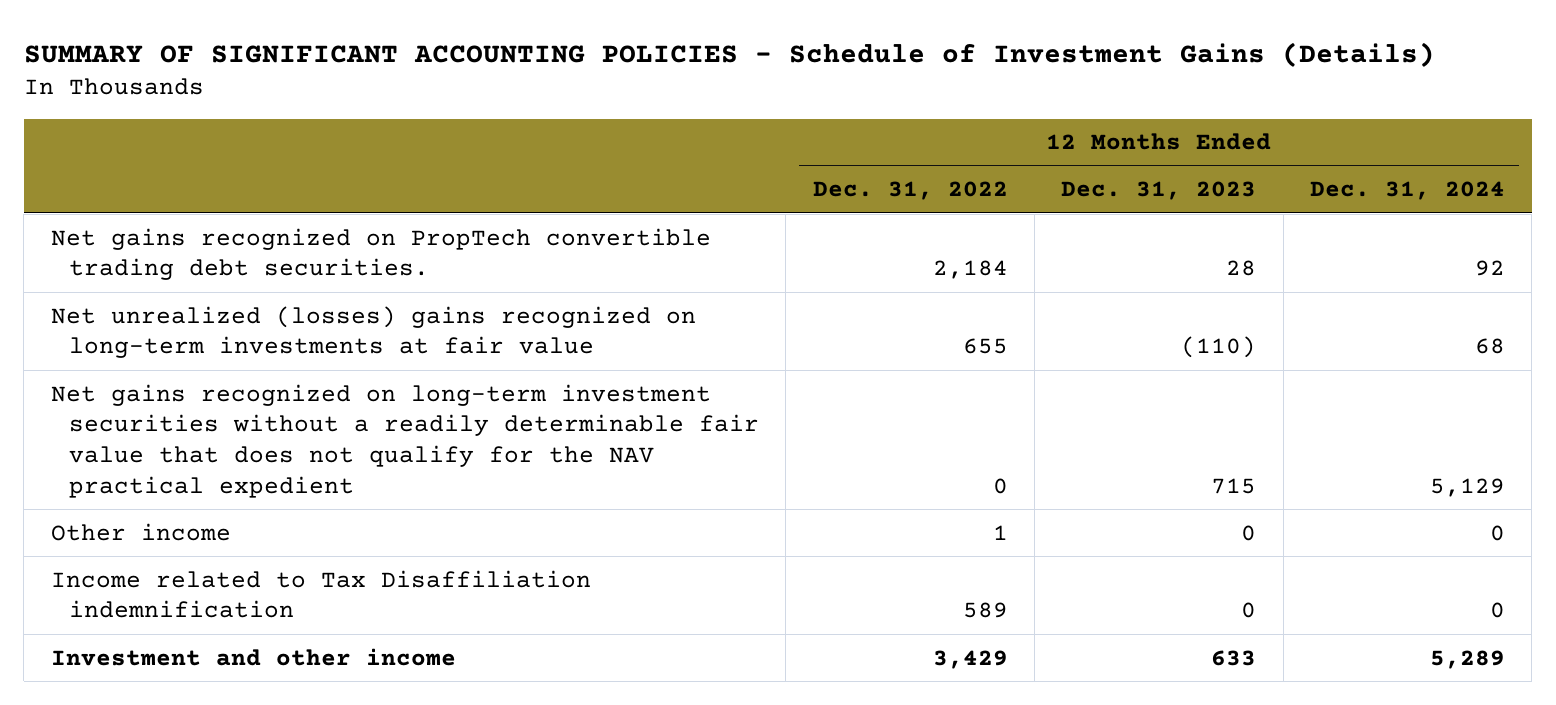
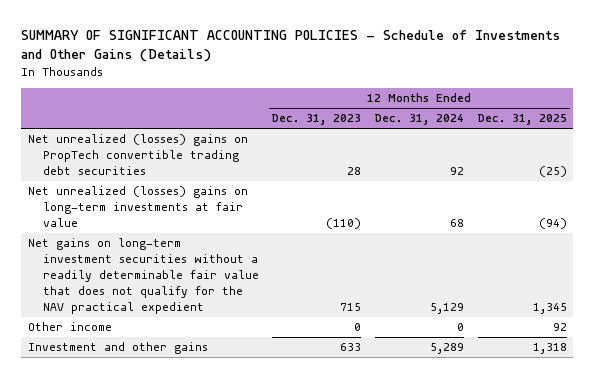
[23,41,1435,67] SUMMARY OF SIGNIFICANT ACCOUNTING POLICIES - Schedule of Investment Gains (Details) -> [21,30,561,63] SUMMARY OF SIGNIFICANT ACCOUNTING POLICIES - Schedule of Investments and Other Gains (Details)
[812,181,1008,201] Dec. 31, 2022 -> none
none -> [477,114,567,126] Dec. 31, 2025
[50,227,711,281] Net gains recognized on PropTech convertible trading debt securities. -> [28,134,249,176] Net unrealized (losses) gains on PropTech convertible trading debt securities
[50,305,696,359] Net unrealized (losses) gains recognized on long-term investments at fair value -> [28,186,249,228] Net unrealized (losses) gains on long-term investments at fair value
[50,383,759,498] Net gains recognized on long-term investment securities without a readily determinable fair value that does not qualify for the NAV practical expedient -> [28,238,259,314] Net gains on long-term investment securities without a readily determinable fair value that does not qualify for the NAV practical expedient
[50,569,591,619] Income related to Tax Disaffiliation indemnification -> none
[50,647,456,666] Investment and other income -> [28,342,209,355] Investment and other gains

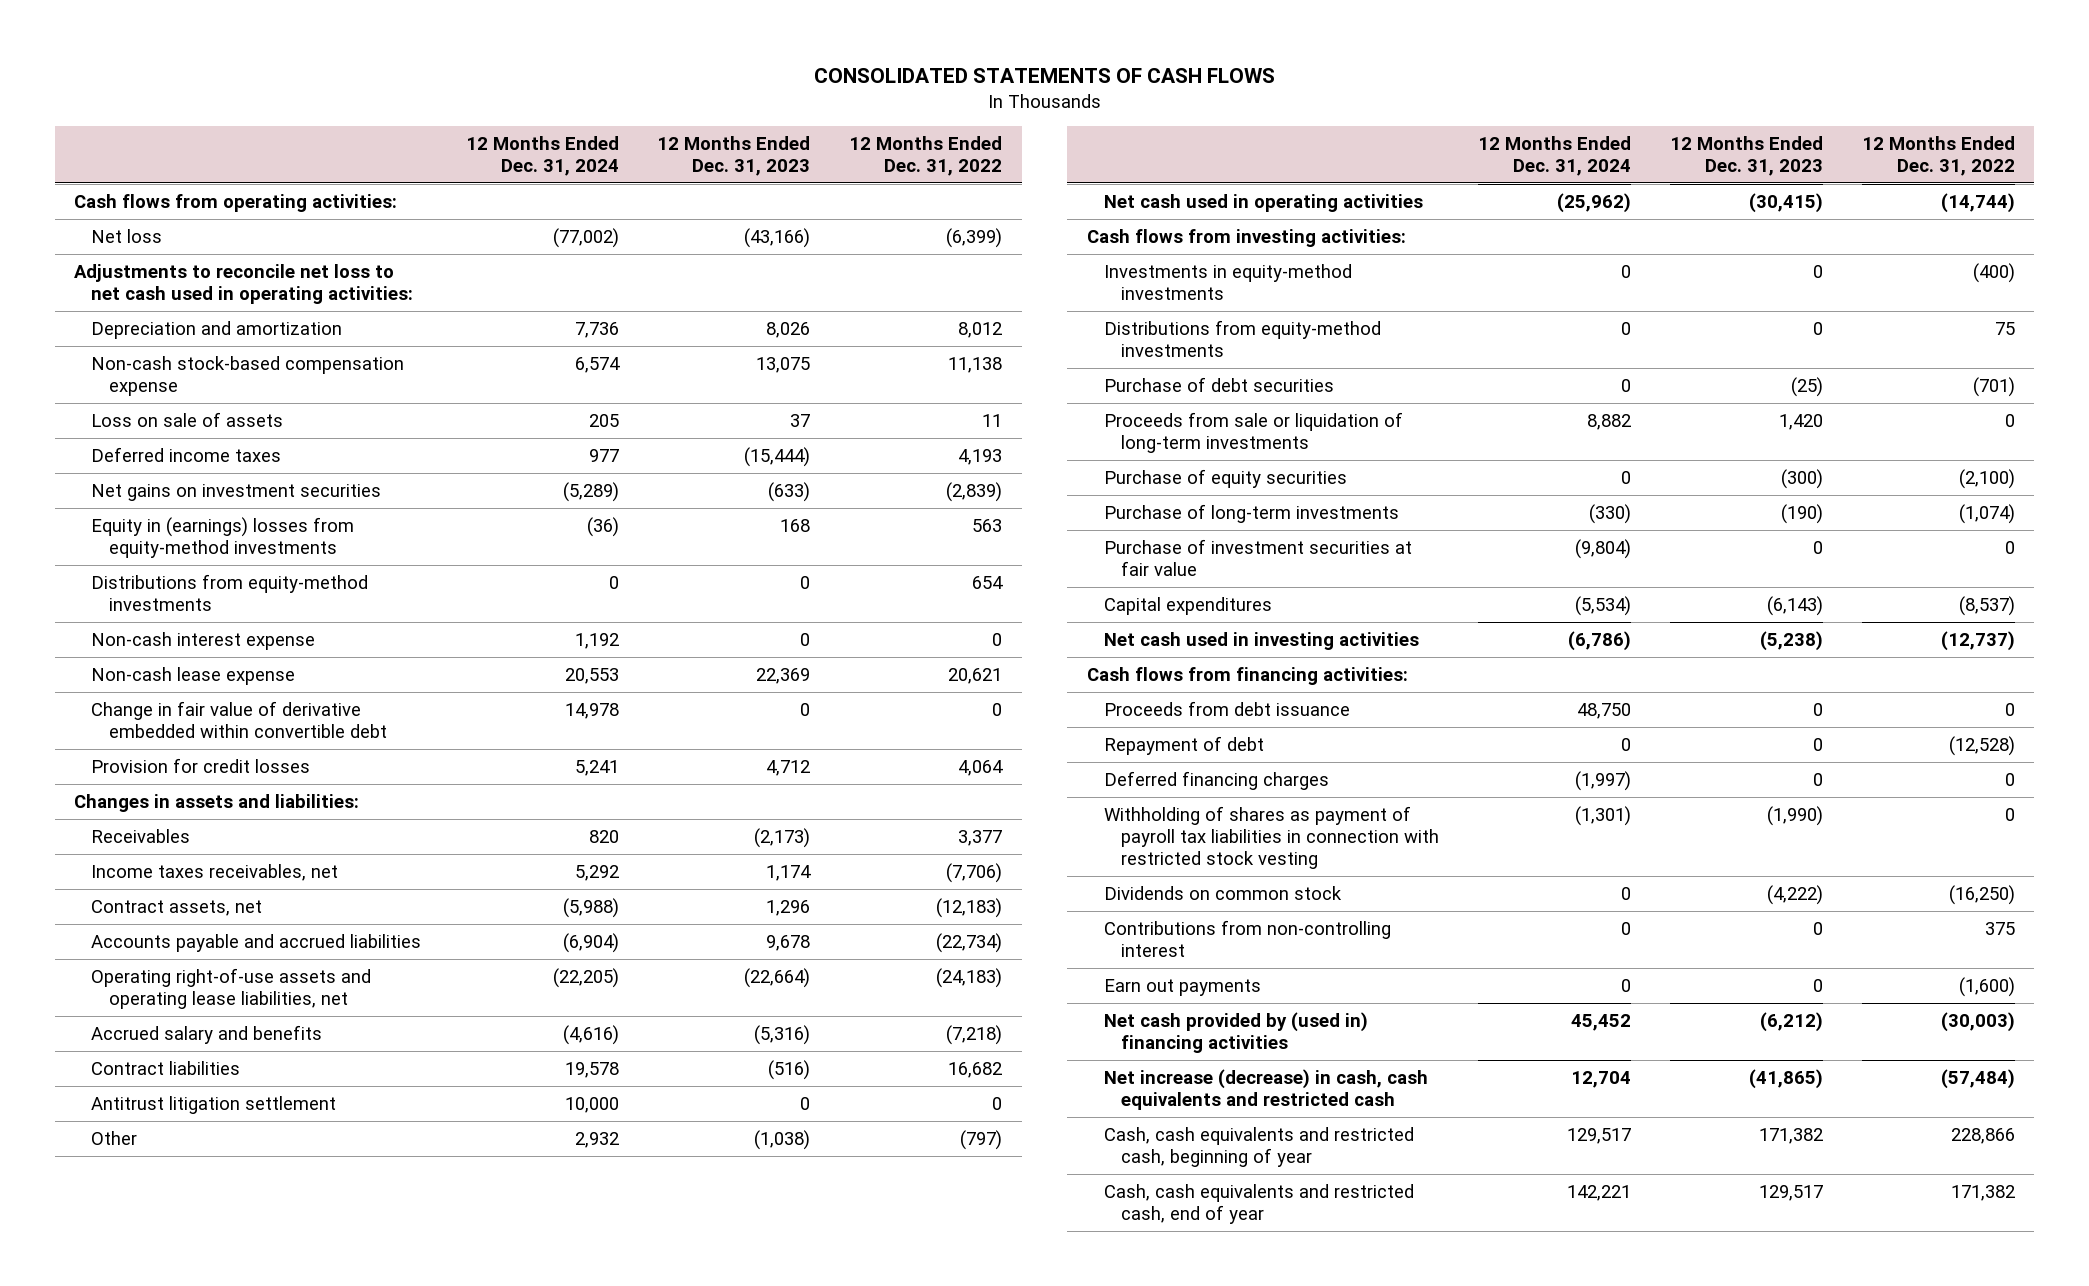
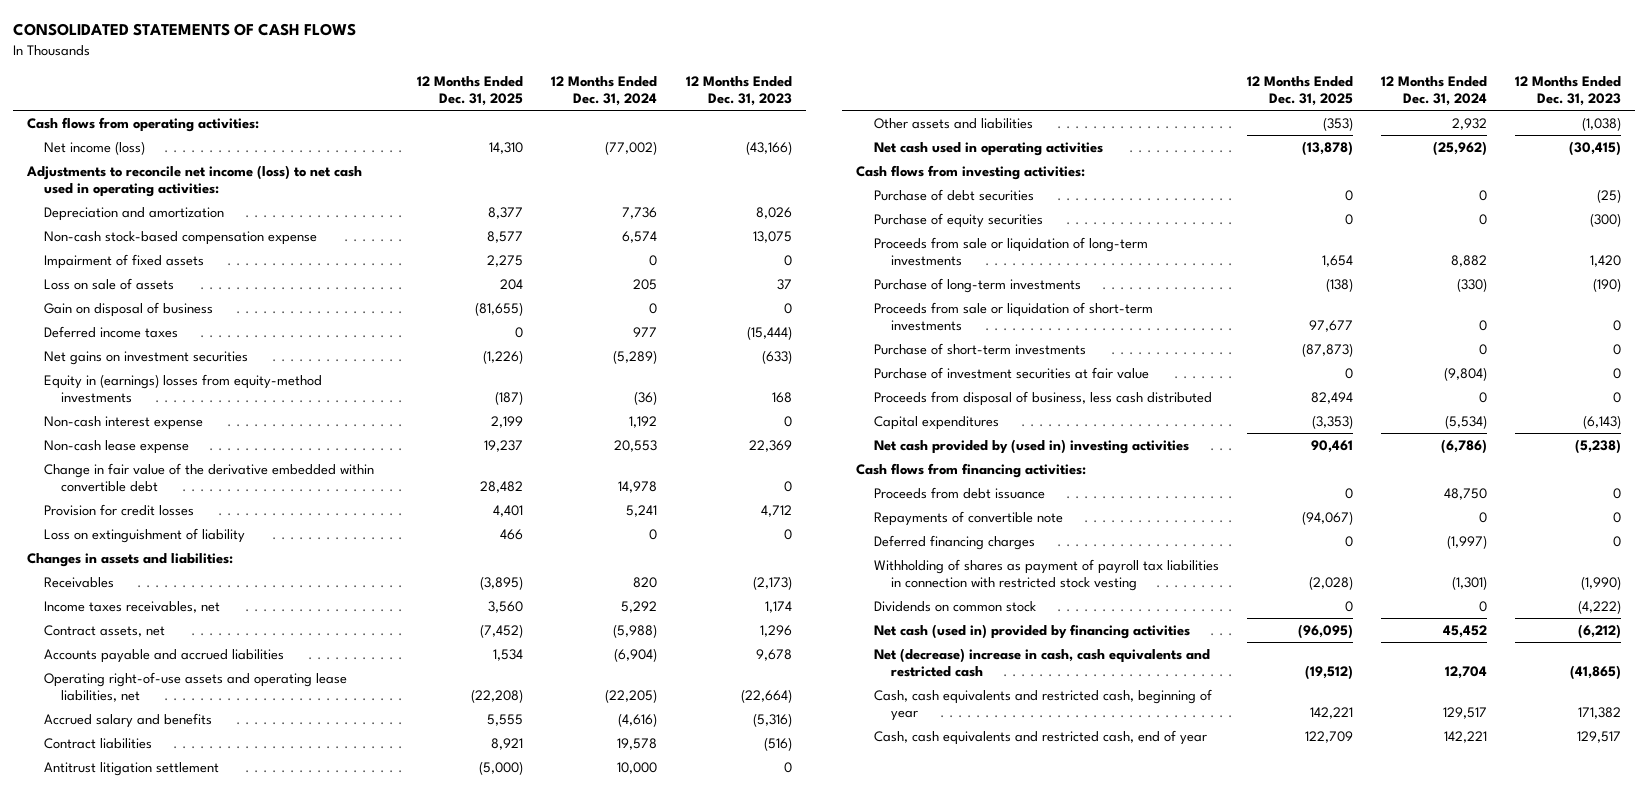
[849,136,1003,176] 12 Months Ended Dec. 31, 2022 -> none
none -> [417,76,524,107] 12 Months Ended Dec. 31, 2025
[91,228,163,243] Net loss -> [43,140,145,155] Net income (loss)
[74,263,414,304] Adjustments to reconcile net loss to net cash used in operating activities: -> [25,164,362,197] Adjustments to reconcile net income (loss) to net cash used in operating activities:
none -> [43,253,204,269] Impairment of fixed assets
none -> [43,301,213,317] Gain on disposal of business
[91,573,369,611] Distributions from equity-method investments -> none
[91,700,387,738] Change in fair value of derivative embedded within convertible debt -> [43,462,374,492] Change in fair value of the derivative embedded within convertible debt
none -> [43,527,245,543] Loss on extinguishment of liability
[91,1130,138,1145] Other -> [873,117,1033,129] Other assets and liabilities
[1104,263,1353,300] Investments in equity-method investments -> none
[1104,319,1382,357] Distributions from equity-method investments -> none
[1104,411,1404,453] Proceeds from sale or liquidation of long-term investments -> [873,236,1148,266] Proceeds from sale or liquidation of long-term investments
none -> [873,301,1153,331] Proceeds from sale or liquidation of short-term investments
none -> [873,342,1086,355] Purchase of short-term investments
none -> [873,390,1212,406] Proceeds from disposal of business, less cash distributed
[1104,631,1420,650] Net cash used in investing activities -> [873,438,1189,454] Net cash provided by (used in) investing activities
[1104,735,1265,755] Repayment of debt -> none
none -> [873,510,1063,526] Repayments of convertible note
[1104,919,1392,957] Contributions from non-controlling interest -> none
[1104,978,1262,996] Earn out payments -> none
[1104,1011,1369,1053] Net cash provided by (used in) financing activities -> [873,623,1190,639] Net cash (used in) provided by financing activities
[1104,1068,1429,1110] Net increase (decrease) in cash, cash equivalents and restricted cash -> [873,647,1210,677] Net (decrease) increase in cash, cash equivalents and restricted cash

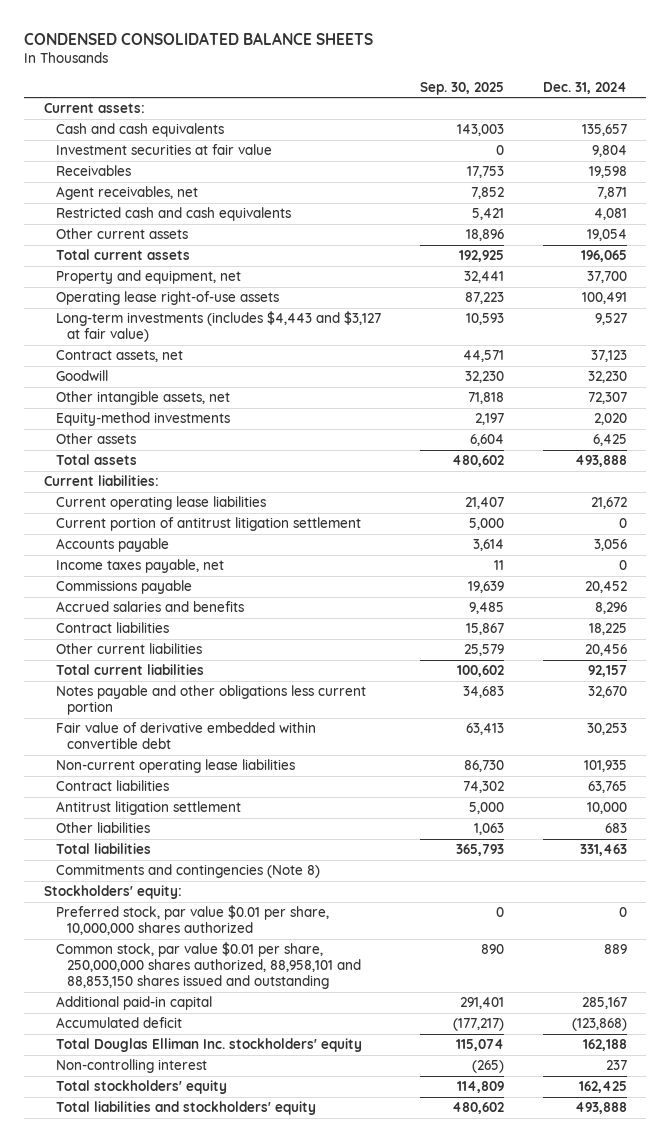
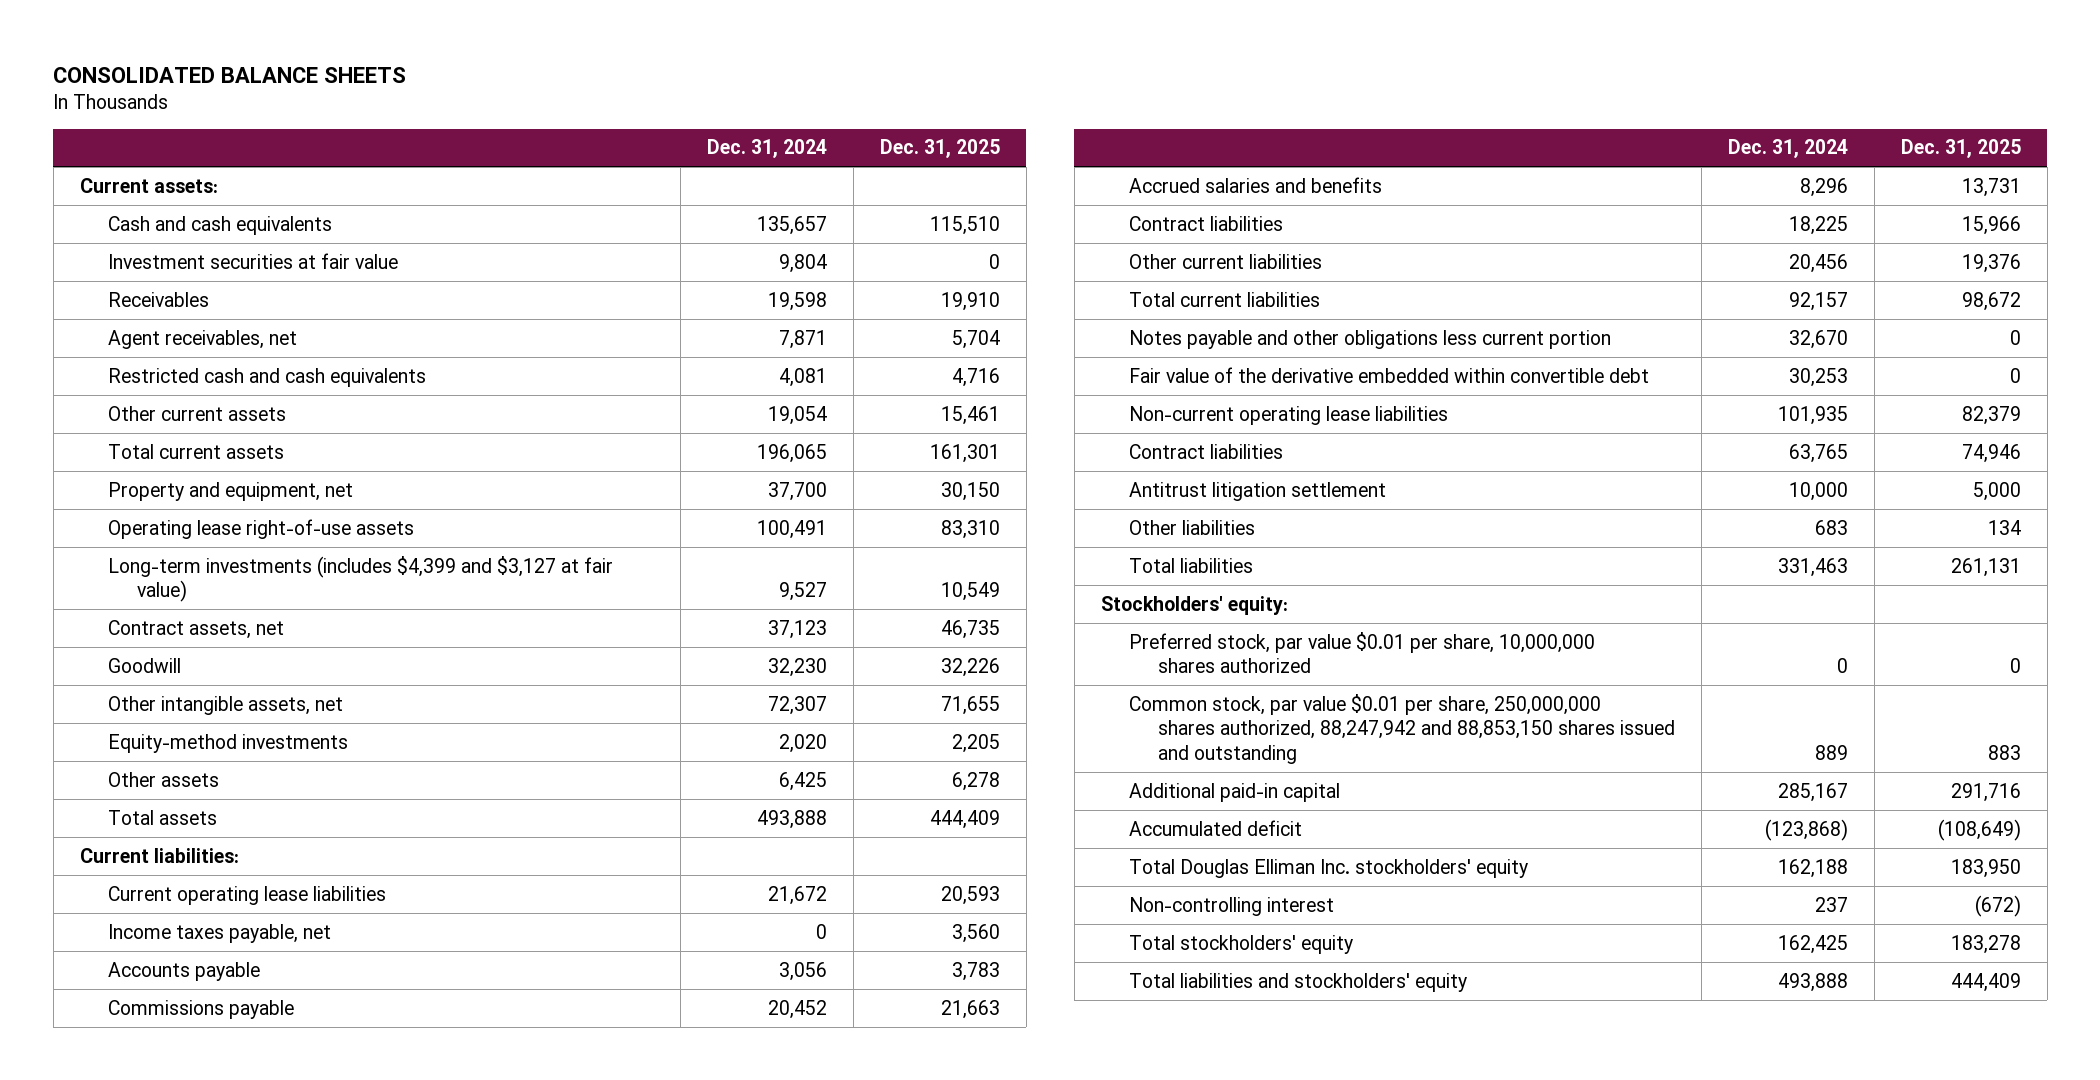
[24,32,374,46] CONDENSED CONSOLIDATED BALANCE SHEETS -> [53,67,407,84] CONSOLIDATED BALANCE SHEETS
[419,81,504,95] Sep. 30, 2025 -> none
none -> [879,139,1000,159] Dec. 31, 2025
[55,311,381,343] Long-term investments (includes $4,443 and $3,127 at fair value) -> [108,555,614,603] Long-term investments (includes $4,399 and $3,127 at fair value)
[55,517,361,532] Current portion of antitrust litigation settlement -> none
[55,538,169,553] Accounts payable -> [108,961,261,981] Accounts payable
[55,722,316,750] Fair value of derivative embedded within convertible debt -> [1129,366,1650,383] Fair value of the derivative embedded within convertible debt
[55,864,320,879] Commitments and contingencies (Note 8) -> none
[55,942,362,990] Common stock, par value $0.01 per share, 250,000,000 shares authorized, 88,958,101 and 88,853,150 shares issued and outstanding -> [1129,693,1676,765] Common stock, par value $0.01 per share, 250,000,000 shares authorized, 88,247,942 and 88,853,150 shares issued and outstanding

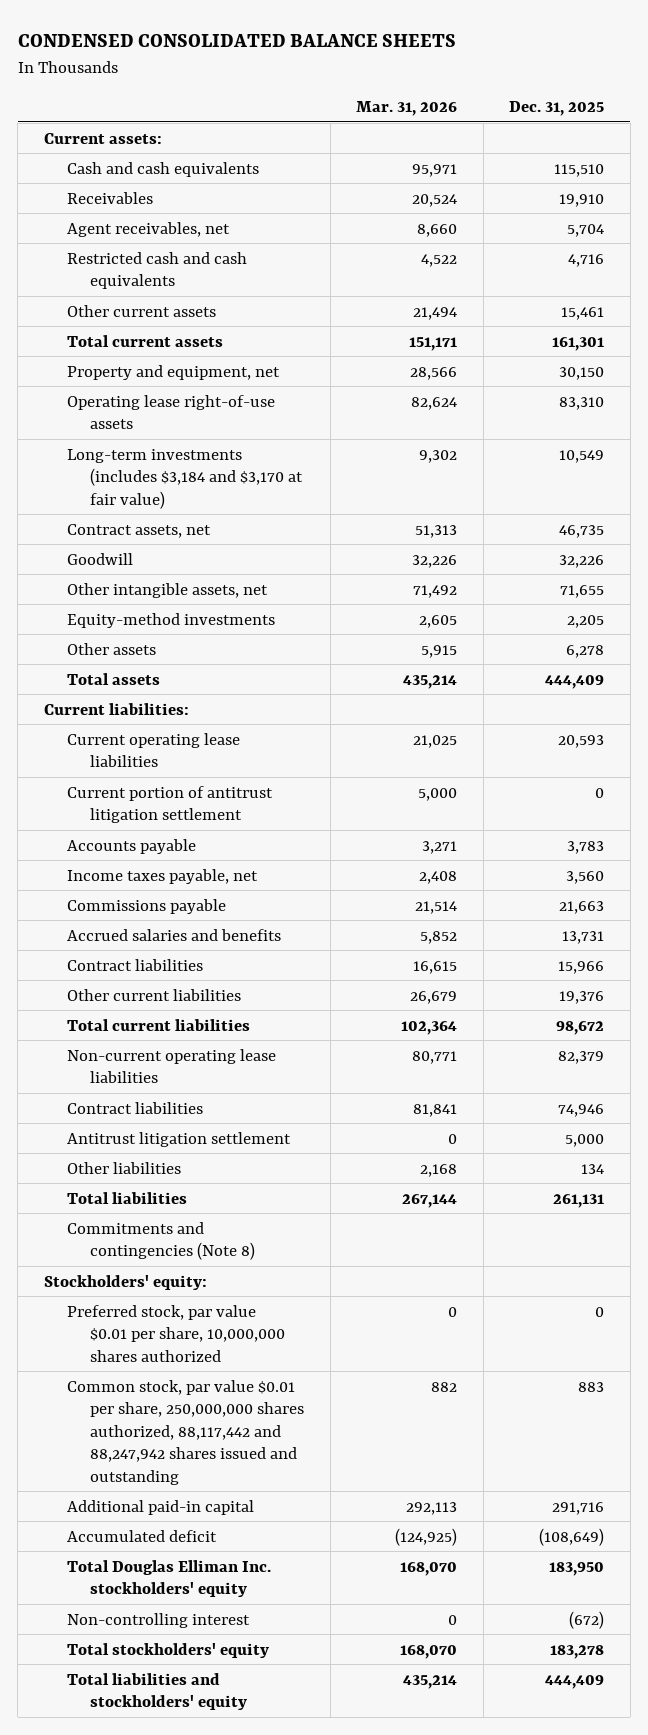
[53,67,407,84] CONSOLIDATED BALANCE SHEETS -> [17,33,456,47] CONDENSED CONSOLIDATED BALANCE SHEETS
[706,139,827,159] Dec. 31, 2024 -> none
none -> [356,101,458,117] Mar. 31, 2026
[108,252,399,269] Investment securities at fair value -> none
[108,555,614,603] Long-term investments (includes $4,399 and $3,127 at fair value) -> [66,448,304,509] Long-term investments (includes $3,184 and $3,170 at fair value)
none -> [66,785,273,824] Current portion of antitrust litigation settlement
[108,923,332,943] Income taxes payable, net -> [66,868,258,884] Income taxes payable, net
[1129,329,1612,349] Notes payable and other obligations less current portion -> none
[1129,366,1650,383] Fair value of the derivative embedded within convertible debt -> none
none -> [66,1221,256,1261] Commitments and contingencies (Note 8)
[1129,693,1676,765] Common stock, par value $0.01 per share, 250,000,000 shares authorized, 88,247,942 and 88,853,150 shares issued and outstanding -> [66,1379,305,1485] Common stock, par value $0.01 per share, 250,000,000 shares authorized, 88,117,442 and 88,247,942 shares issued and outstanding

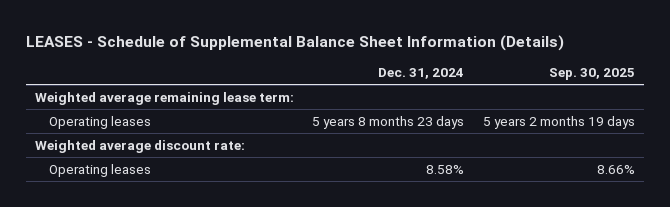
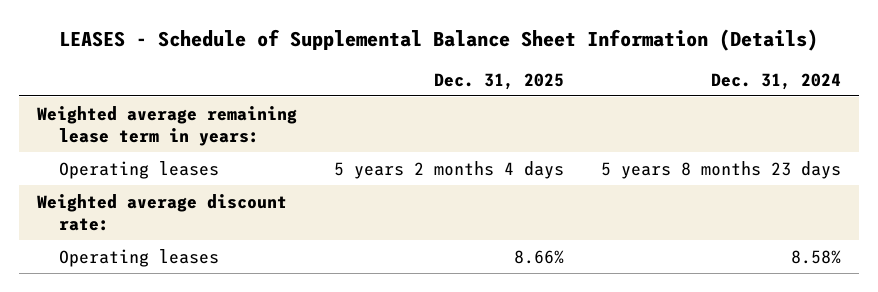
[548,67,635,80] Sep. 30, 2025 -> none
none -> [433,72,564,90] Dec. 31, 2025
[34,91,294,105] Weighted average remaining lease term: -> [36,105,297,147] Weighted average remaining lease term in years:

